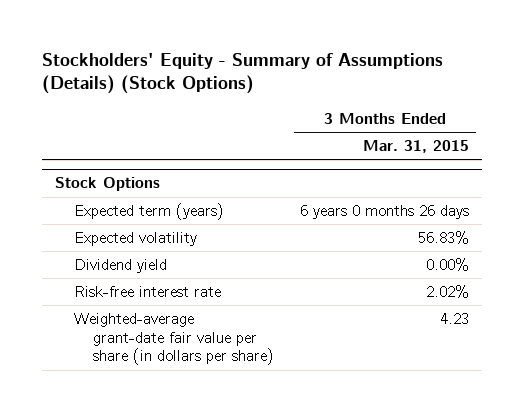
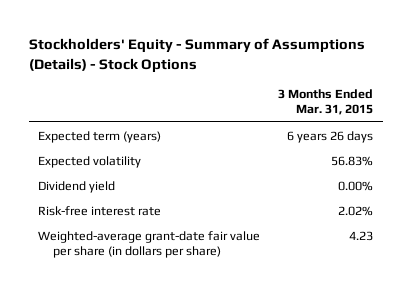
[41,52,443,95] Stockholders' Equity - Summary of Assumptions (Details) (Stock Options) -> [29,37,366,73] Stockholders' Equity - Summary of Assumptions (Details) - Stock Options
[54,177,160,192] Stock Options -> none
[300,204,470,219] 6 years 0 months 26 days -> [287,130,374,143] 6 years 26 days

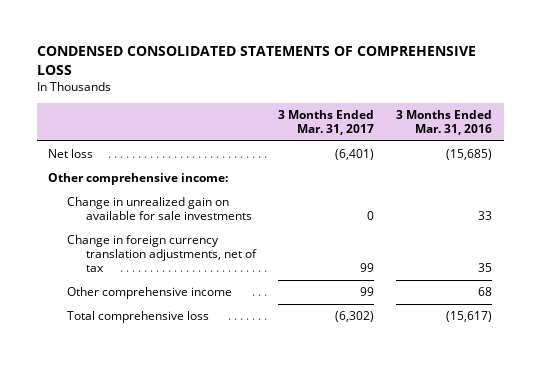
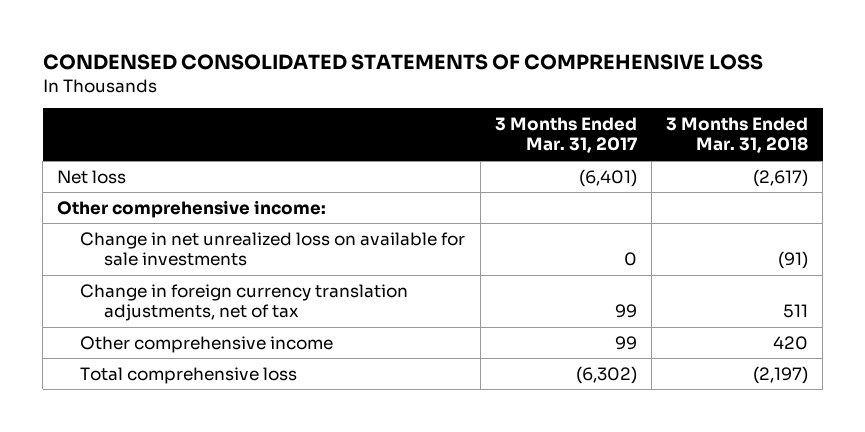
[396,110,493,136] 3 Months Ended Mar. 31, 2016 -> none
none -> [666,117,809,154] 3 Months Ended Mar. 31, 2018
[66,197,252,221] Change in unrealized gain on available for sale investments -> [80,231,466,267] Change in net unrealized loss on available for sale investments

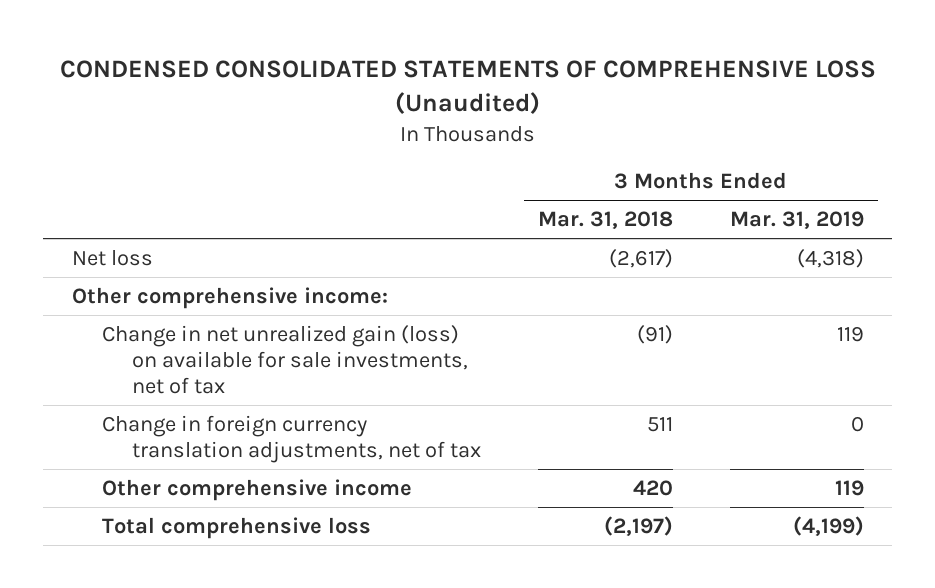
[42,53,763,70] CONDENSED CONSOLIDATED STATEMENTS OF COMPREHENSIVE LOSS -> [59,60,876,115] CONDENSED CONSOLIDATED STATEMENTS OF COMPREHENSIVE LOSS (Unaudited)
[494,117,637,154] 3 Months Ended Mar. 31, 2017 -> none
none -> [729,211,864,230] Mar. 31, 2019
[80,231,466,267] Change in net unrealized loss on available for sale investments -> [102,324,469,395] Change in net unrealized gain (loss) on available for sale investments, net of tax

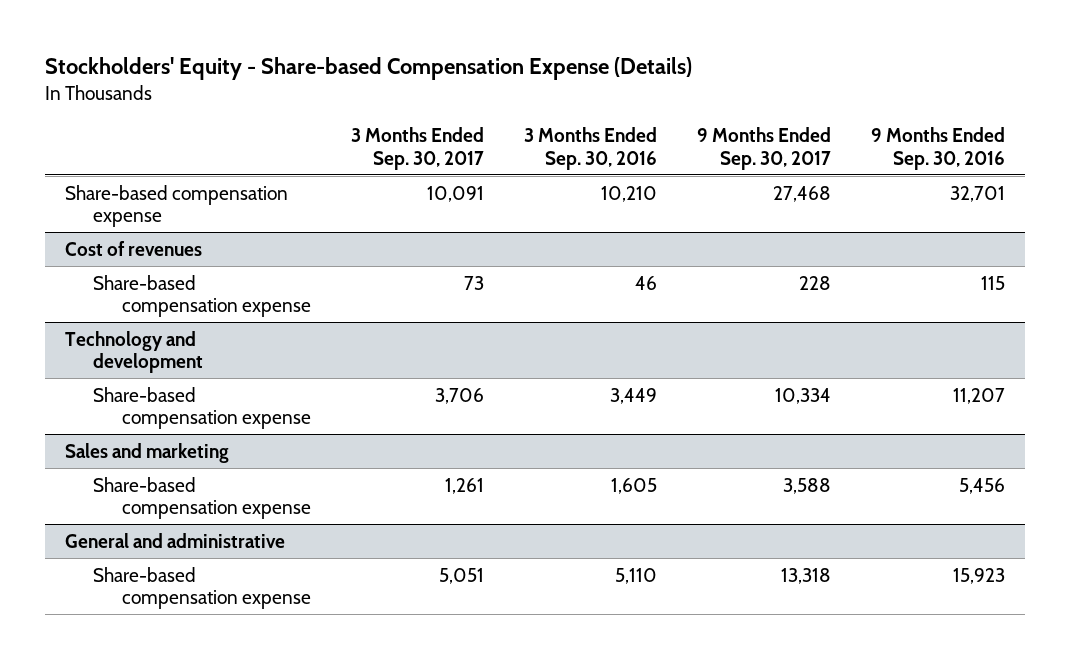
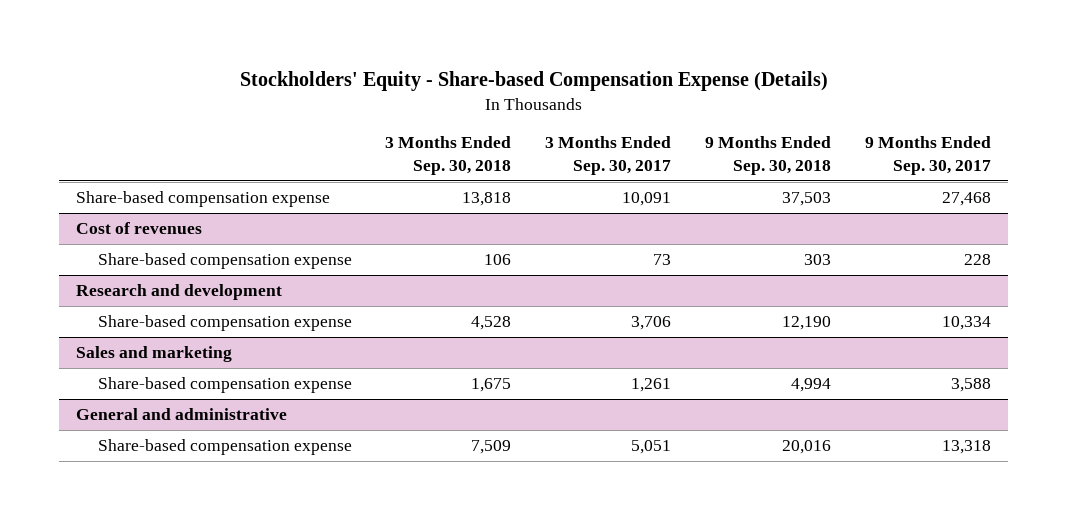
[524,127,658,170] 3 Months Ended Sep. 30, 2016 -> none
[871,127,1006,170] 9 Months Ended Sep. 30, 2016 -> none
none -> [385,136,512,175] 3 Months Ended Sep. 30, 2018
none -> [705,136,832,175] 9 Months Ended Sep. 30, 2018
[64,330,204,374] Technology and development -> [76,284,283,301] Research and development

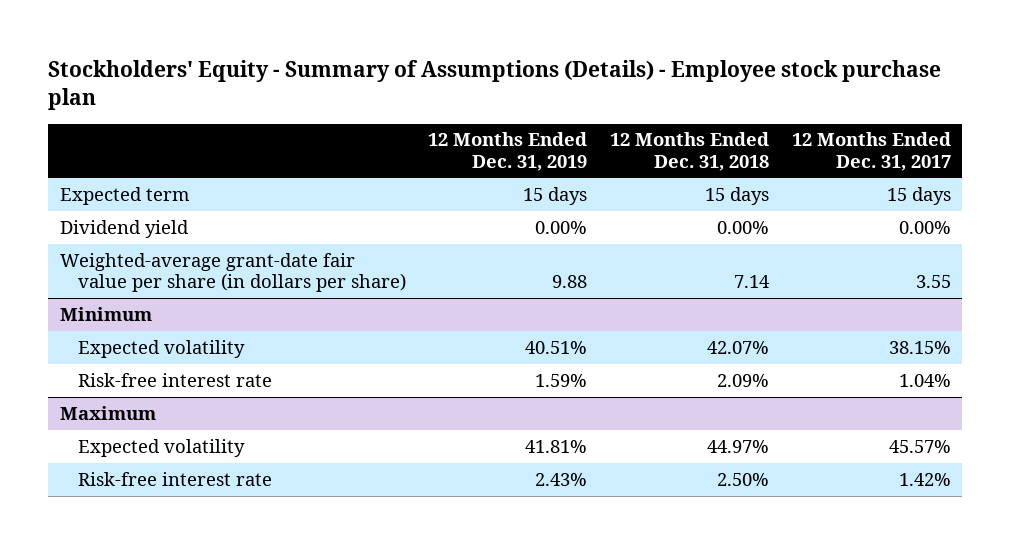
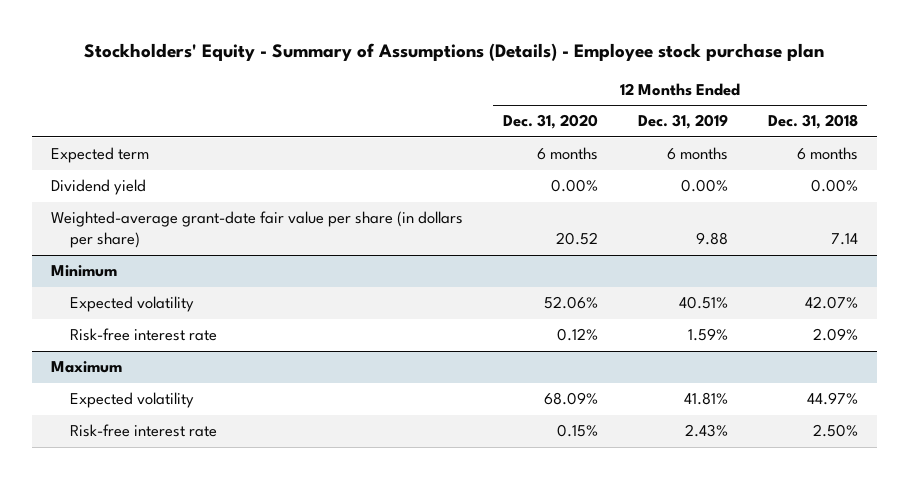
[791,132,951,171] 12 Months Ended Dec. 31, 2017 -> none
none -> [503,114,599,130] Dec. 31, 2020
[523,186,588,205] 15 days -> [666,147,728,161] 6 months
[705,186,770,205] 15 days -> [796,147,858,161] 6 months

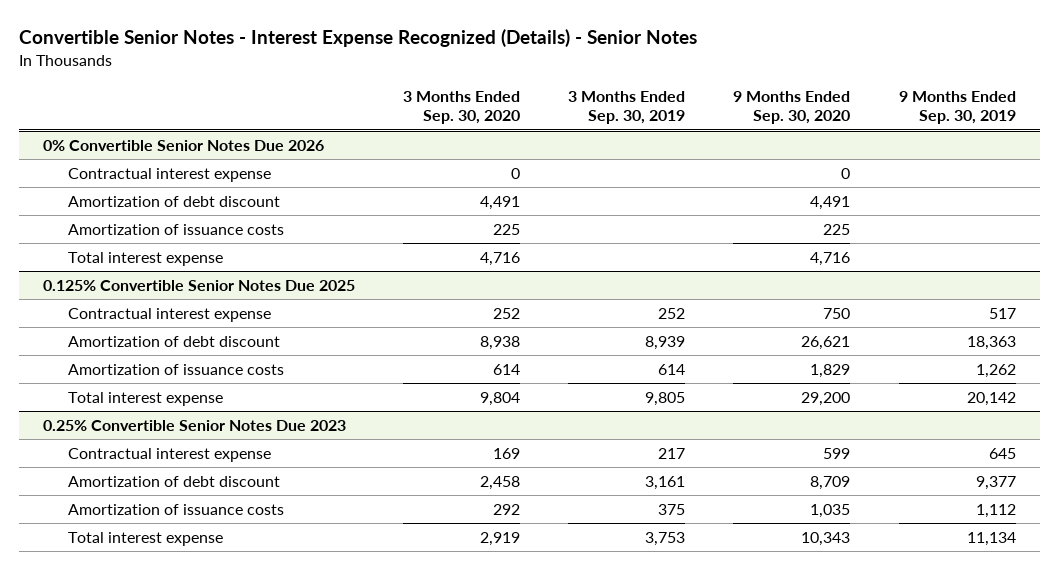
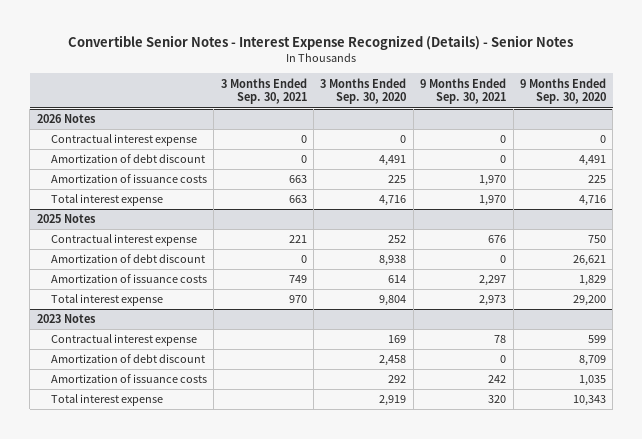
[568,91,686,125] 3 Months Ended Sep. 30, 2019 -> none
[898,91,1016,125] 9 Months Ended Sep. 30, 2019 -> none
none -> [220,77,307,105] 3 Months Ended Sep. 30, 2021
none -> [420,77,507,105] 9 Months Ended Sep. 30, 2021
[43,139,325,151] 0% Convertible Senior Notes Due 2026 -> [36,114,96,124] 2026 Notes
[43,279,356,291] 0.125% Convertible Senior Notes Due 2025 -> [36,214,96,224] 2025 Notes
[43,419,347,431] 0.25% Convertible Senior Notes Due 2023 -> [36,314,96,324] 2023 Notes

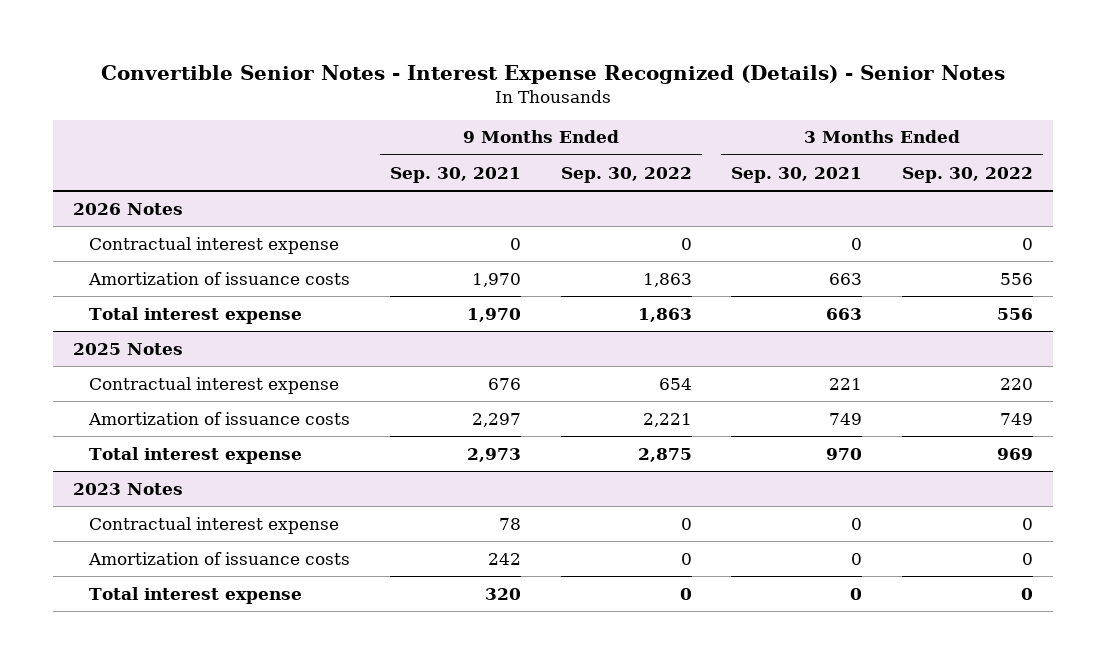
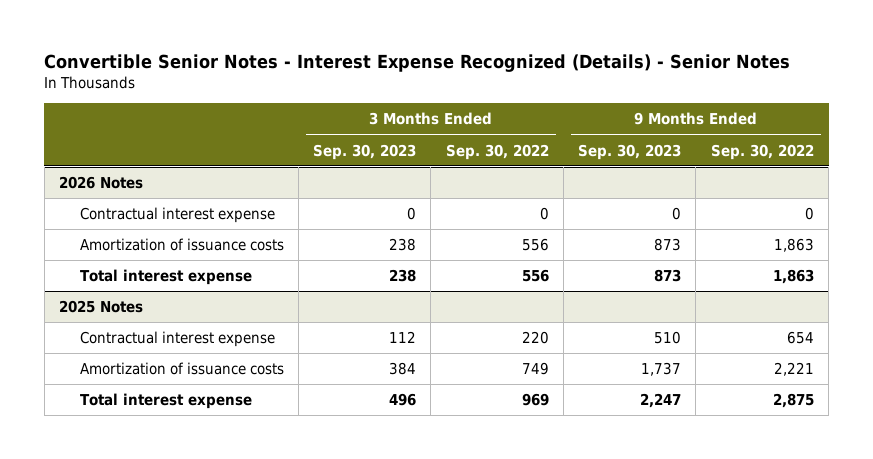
[389,166,521,183] Sep. 30, 2021 -> none
[731,166,863,183] Sep. 30, 2021 -> none
none -> [313,143,417,160] Sep. 30, 2023
none -> [578,143,682,160] Sep. 30, 2023
[73,482,184,495] 2023 Notes -> none
[89,516,340,534] Contractual interest expense -> none
[88,551,351,565] Amortization of issuance costs -> none
[89,586,303,604] Total interest expense -> none

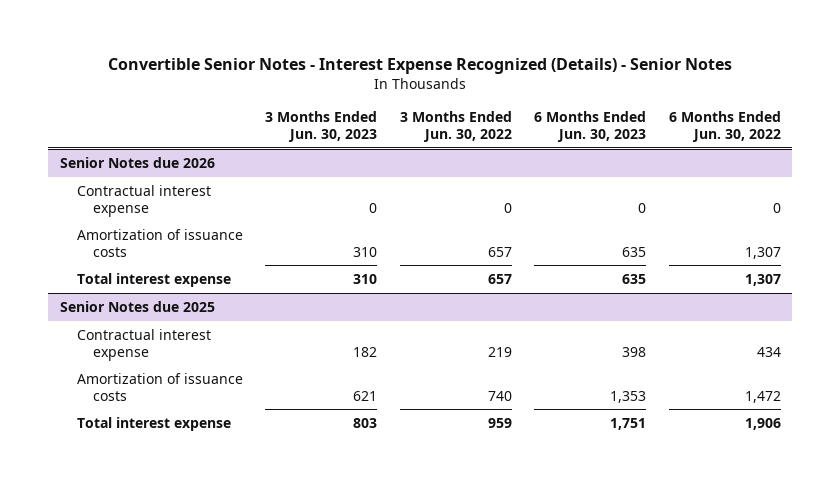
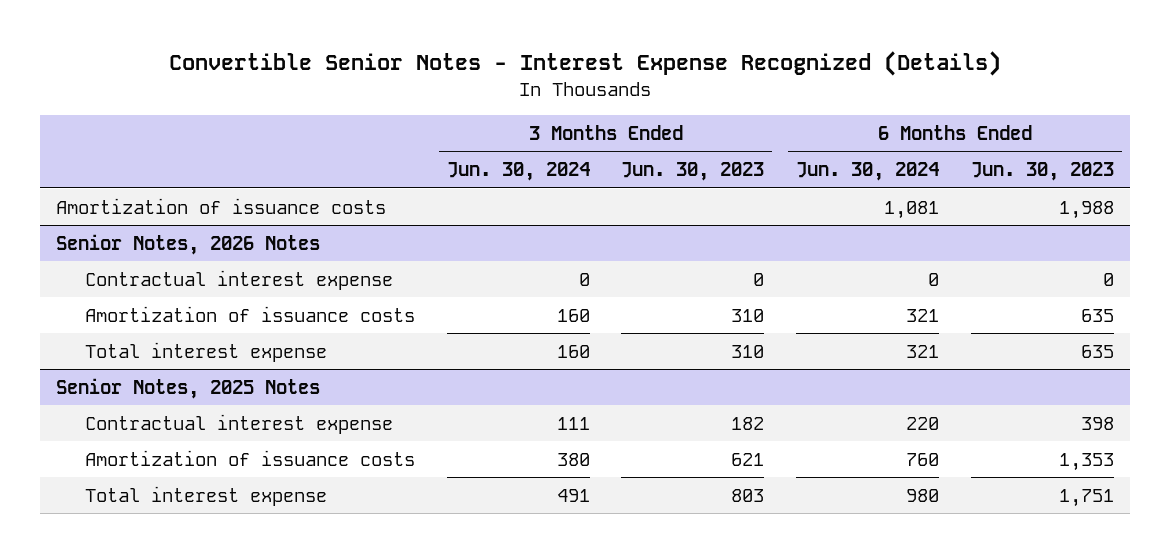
[108,58,733,75] Convertible Senior Notes - Interest Expense Recognized (Details) - Senior Notes -> [169,50,1002,76] Convertible Senior Notes - Interest Expense Recognized (Details)
[399,110,512,142] 3 Months Ended Jun. 30, 2022 -> none
[668,110,781,142] 6 Months Ended Jun. 30, 2022 -> none
none -> [446,162,590,182] Jun. 30, 2024
none -> [796,162,940,182] Jun. 30, 2024
none -> [56,197,387,214] Amortization of issuance costs
[59,156,215,168] Senior Notes due 2026 -> [56,233,321,255] Senior Notes, 2026 Notes
[59,300,215,312] Senior Notes due 2025 -> [56,377,321,399] Senior Notes, 2025 Notes

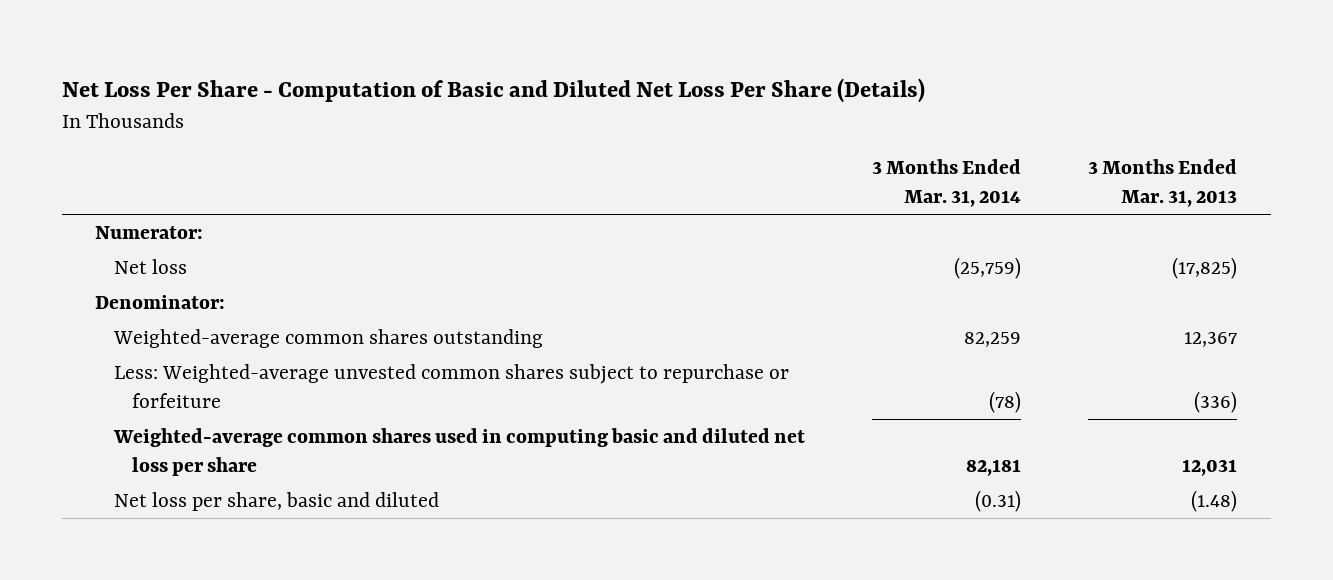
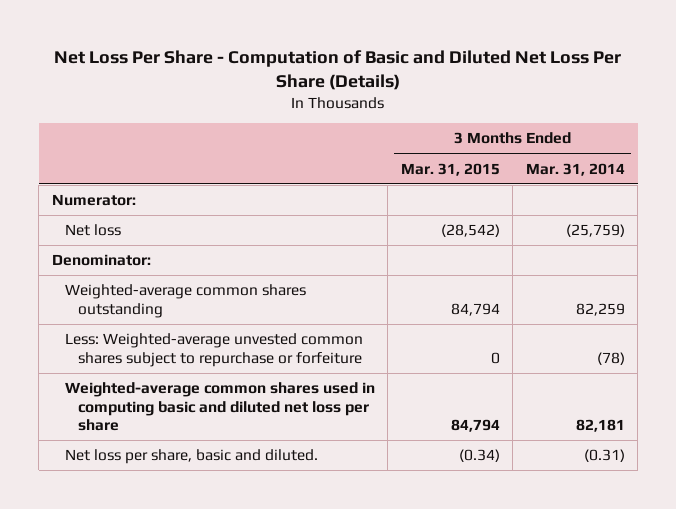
[1088,159,1238,208] 3 Months Ended Mar. 31, 2013 -> none
none -> [400,162,500,176] Mar. 31, 2015
[113,491,439,511] Net loss per share, basic and diluted -> [64,449,318,465] Net loss per share, basic and diluted.

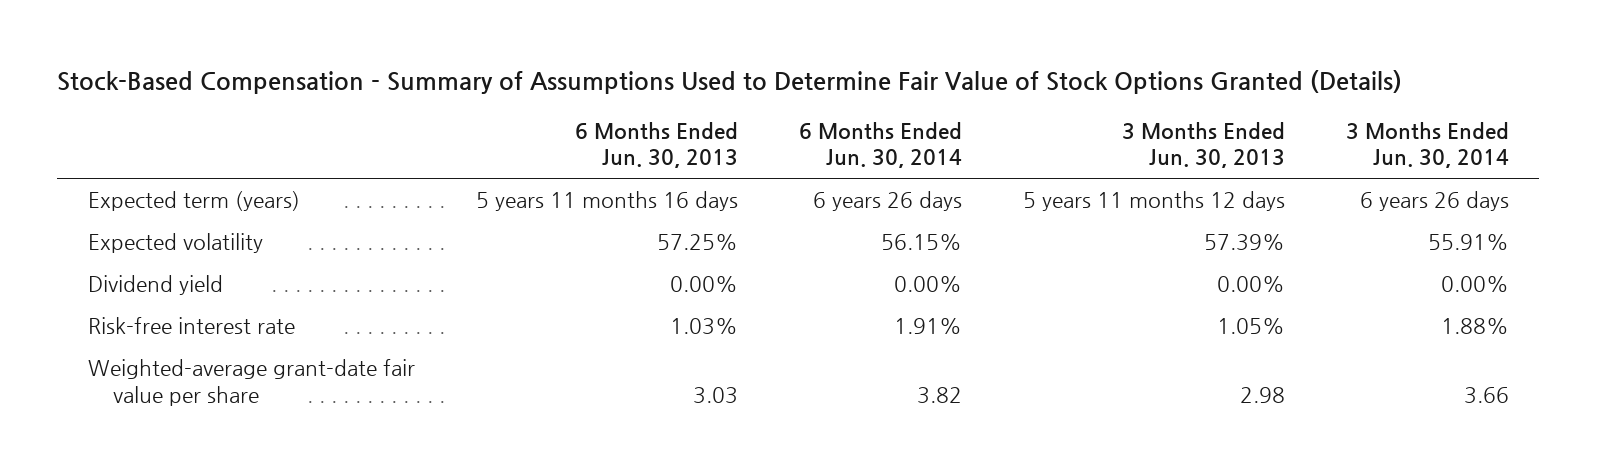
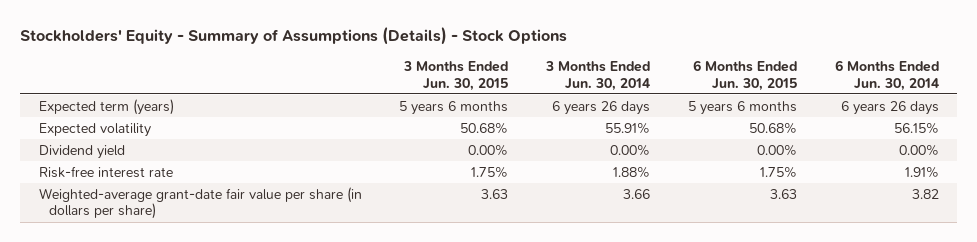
[57,70,1403,95] Stock-Based Compensation - Summary of Assumptions Used to Determine Fair Value of Stock Options Granted (Details) -> [19,27,567,46] Stockholders' Equity - Summary of Assumptions (Details) - Stock Options
[574,121,738,169] 6 Months Ended Jun. 30, 2013 -> none
[1121,121,1285,169] 3 Months Ended Jun. 30, 2013 -> none
none -> [403,61,509,91] 3 Months Ended Jun. 30, 2015
none -> [692,60,797,91] 6 Months Ended Jun. 30, 2015
[87,359,415,406] Weighted-average grant-date fair value per share -> [38,186,362,220] Weighted-average grant-date fair value per share (in dollars per share)

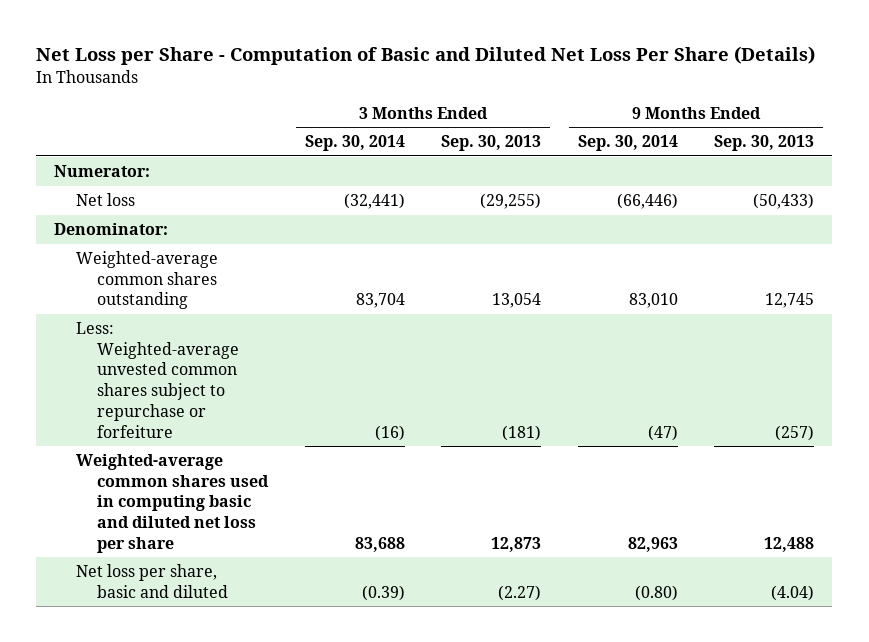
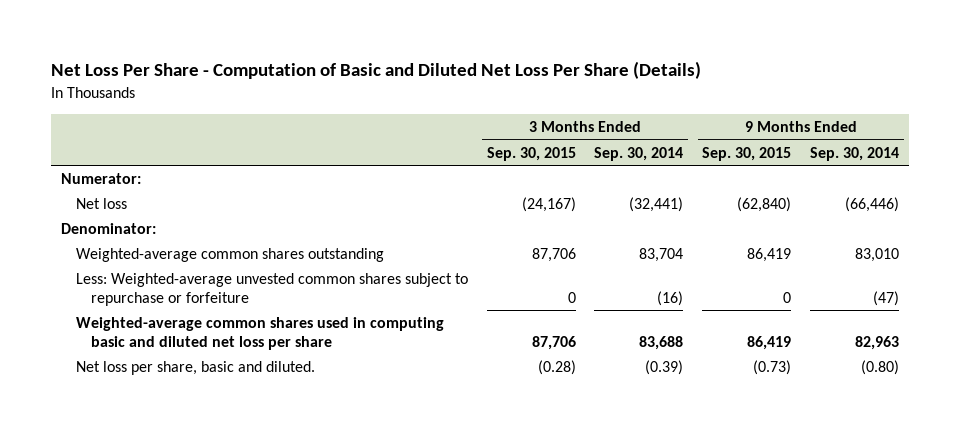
[36,46,816,66] Net Loss per Share - Computation of Basic and Diluted Net Loss Per Share (Details) -> [51,61,702,80] Net Loss Per Share - Computation of Basic and Diluted Net Loss Per Share (Details)
[441,135,542,152] Sep. 30, 2013 -> none
[714,135,815,152] Sep. 30, 2013 -> none
none -> [486,146,576,161] Sep. 30, 2015
none -> [702,146,792,161] Sep. 30, 2015
[75,564,229,598] Net loss per share, basic and diluted -> [75,360,315,375] Net loss per share, basic and diluted.

